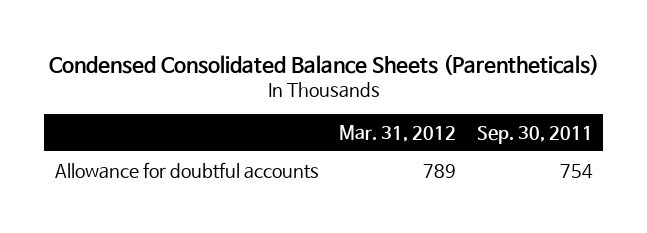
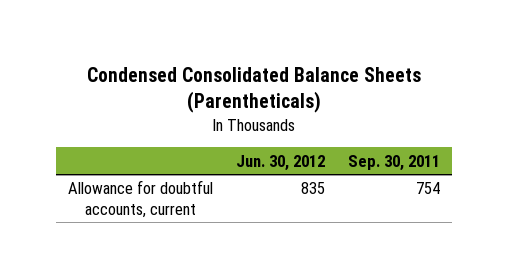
[339,124,457,142] Mar. 31, 2012 -> none
none -> [235,154,325,171] Jun. 30, 2012
[54,161,319,179] Allowance for doubtful accounts -> [67,180,213,218] Allowance for doubtful accounts, current

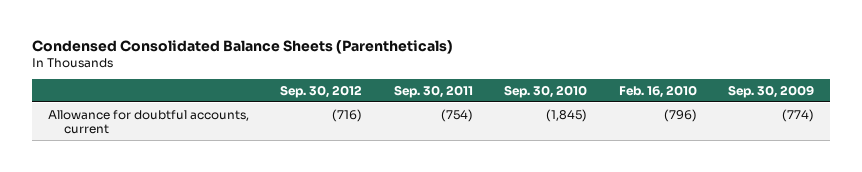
[235,154,325,171] Jun. 30, 2012 -> none
none -> [280,84,363,98] Sep. 30, 2012
none -> [504,84,588,98] Sep. 30, 2010
none -> [618,84,697,98] Feb. 16, 2010
none -> [728,84,815,98] Sep. 30, 2009
[416,182,441,195] 754 -> [440,108,473,122] (754)

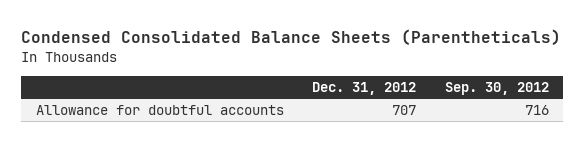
[393,84,473,98] Sep. 30, 2011 -> none
[504,84,588,98] Sep. 30, 2010 -> none
[618,84,697,98] Feb. 16, 2010 -> none
[728,84,815,98] Sep. 30, 2009 -> none
none -> [312,82,417,96] Dec. 31, 2012
[47,109,249,135] Allowance for doubtful accounts, current -> [35,105,284,116] Allowance for doubtful accounts
[332,108,363,122] (716) -> [524,105,549,116] 716

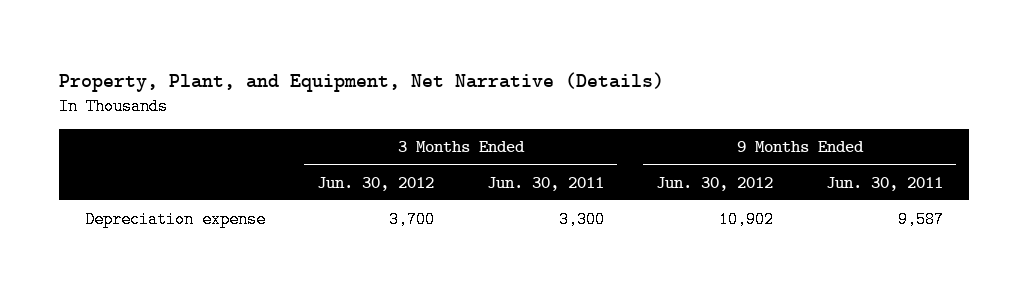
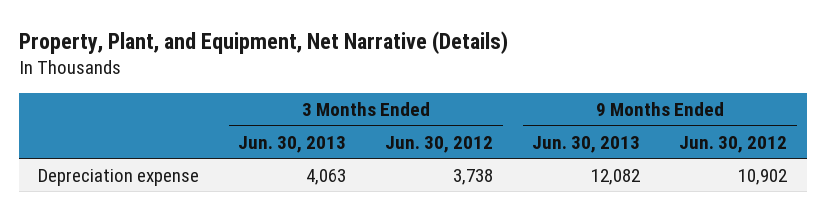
[486,176,604,191] Jun. 30, 2011 -> none
[825,176,943,191] Jun. 30, 2011 -> none
none -> [238,135,347,153] Jun. 30, 2013
none -> [532,135,641,153] Jun. 30, 2013
[389,211,436,229] 3,700 -> [453,168,494,185] 3,738

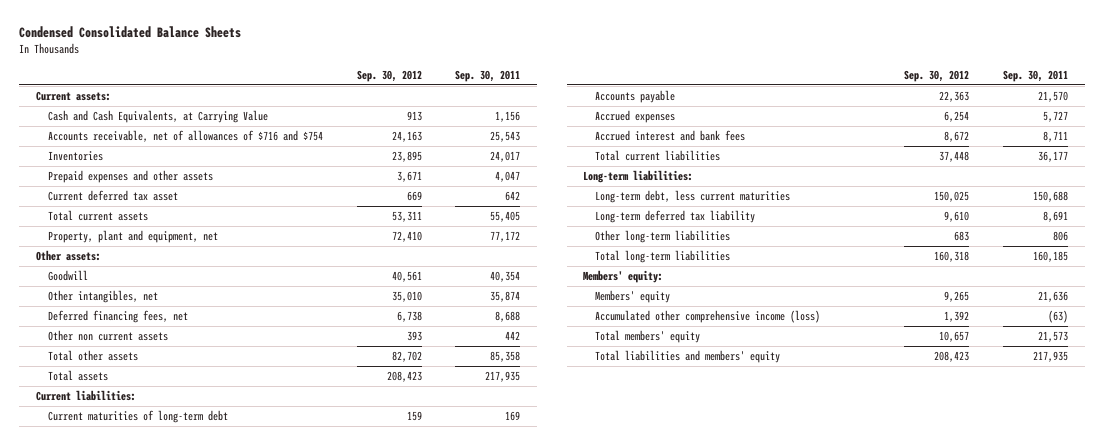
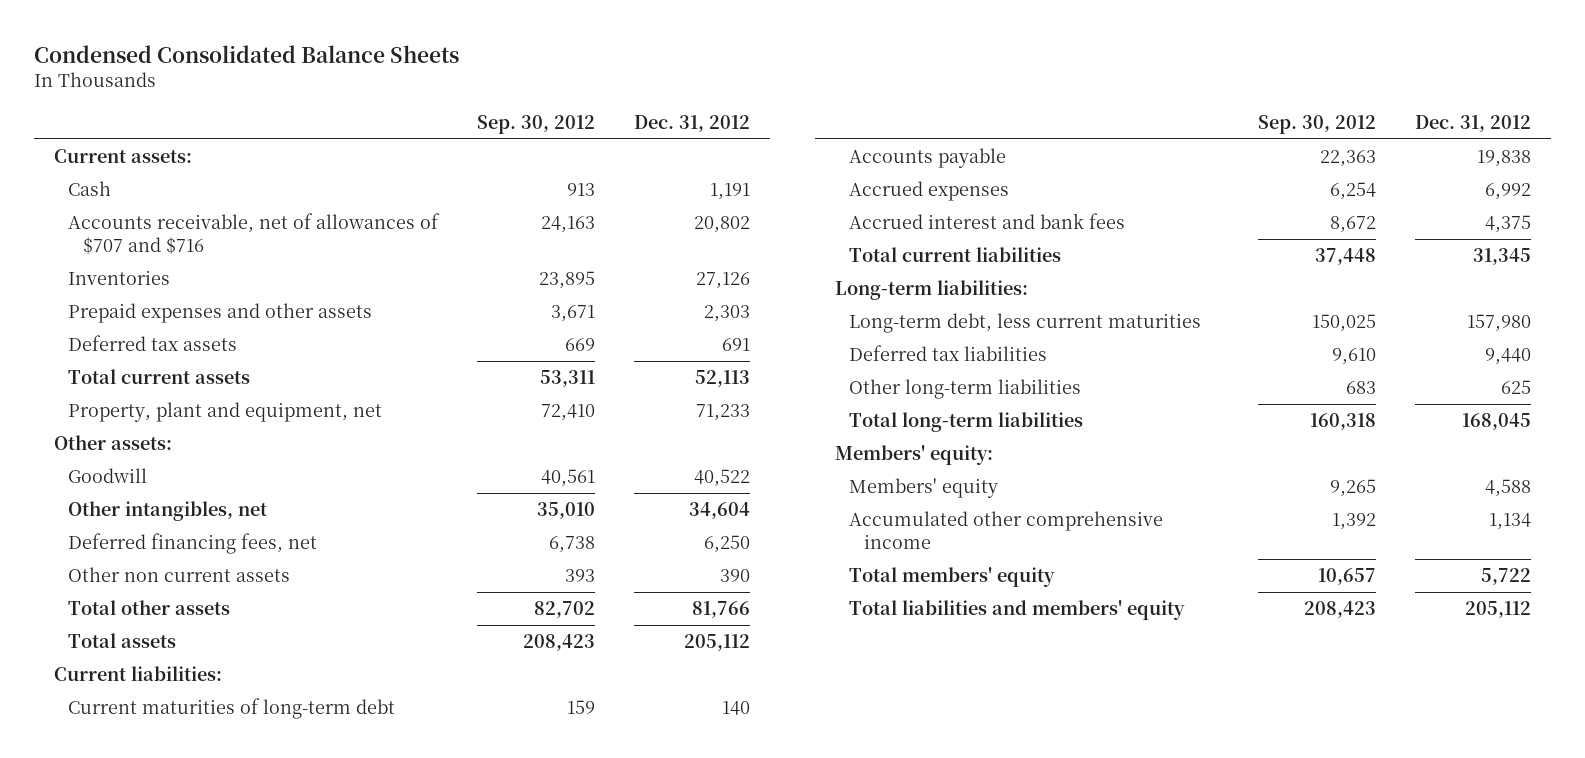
[455,69,521,82] Sep. 30, 2011 -> none
none -> [634,114,751,132] Dec. 31, 2012
[48,109,269,123] Cash and Cash Equivalents, at Carrying Value -> [68,181,112,197] Cash
[48,129,324,142] Accounts receivable, net of allowances of $716 and $754 -> [68,213,441,255] Accounts receivable, net of allowances of $707 and $716
[48,189,179,201] Current deferred tax asset -> [68,335,238,352] Deferred tax assets
[595,209,756,223] Long-term deferred tax liability -> [849,345,1048,362] Deferred tax liabilities
[595,309,821,323] Accumulated other comprehensive income (loss) -> [849,511,1164,550] Accumulated other comprehensive income

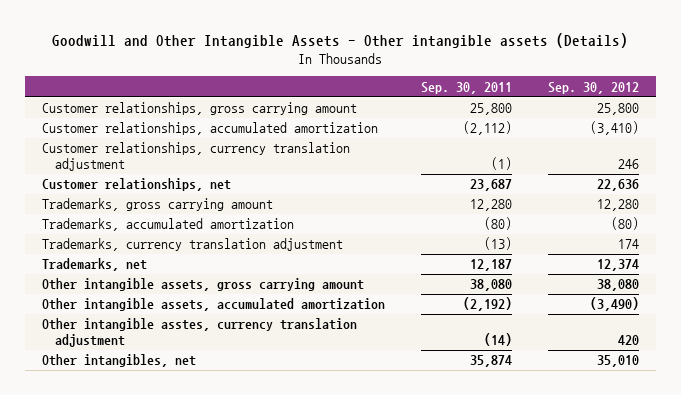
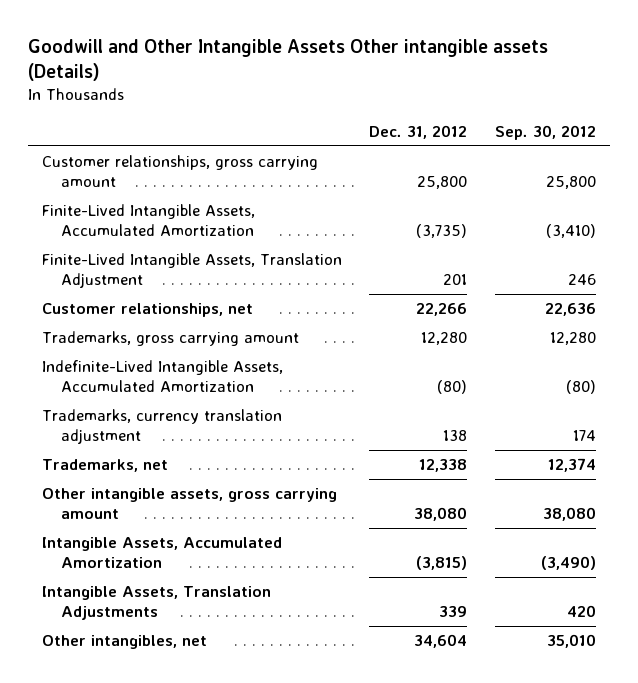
[52,33,629,49] Goodwill and Other Intangible Assets - Other intangible assets (Details) -> [27,38,548,82] Goodwill and Other Intangible Assets Other intangible assets (Details)
[420,81,512,94] Sep. 30, 2011 -> none
none -> [369,124,468,139] Dec. 31, 2012
[42,122,379,136] Customer relationships, accumulated amortization -> [41,204,255,236] Finite-Lived Intangible Assets, Accumulated Amortization
[42,142,351,171] Customer relationships, currency translation adjustment -> [41,253,342,288] Finite-Lived Intangible Assets, Translation Adjustment
[42,218,295,232] Trademarks, accumulated amortization -> [41,360,283,392] Indefinite-Lived Intangible Assets, Accumulated Amortization
[42,318,358,347] Other intangible asstes, currency translation adjustment -> none
[42,298,386,312] Other intangible assets, accumulated amortization -> [41,537,282,568] Intangible Assets, Accumulated Amortization
none -> [41,586,271,620] Intangible Assets, Translation Adjustments

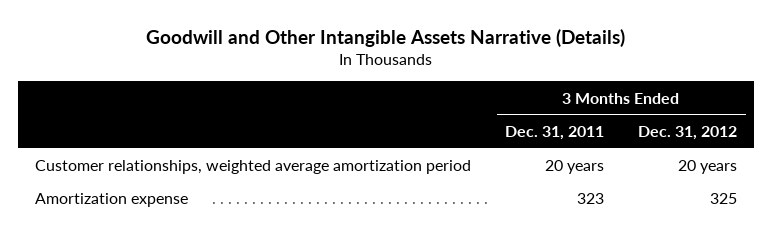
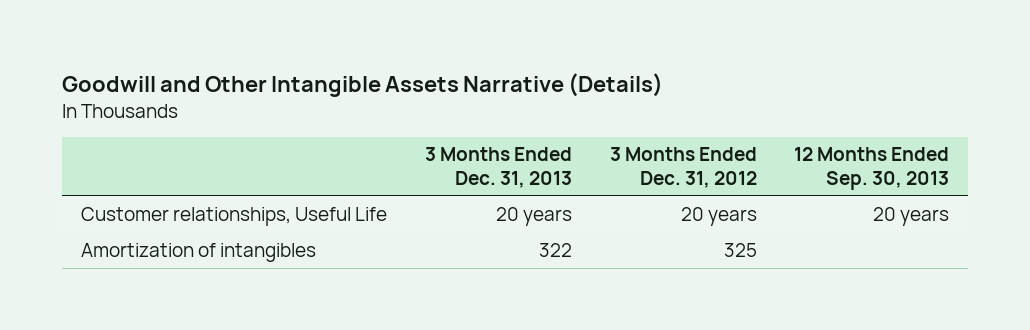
[505,126,605,141] Dec. 31, 2011 -> none
none -> [424,147,572,188] 3 Months Ended Dec. 31, 2013
none -> [794,147,950,190] 12 Months Ended Sep. 30, 2013
[35,160,472,175] Customer relationships, weighted average amortization period -> [81,206,388,226] Customer relationships, Useful Life
[35,193,189,208] Amortization expense -> [81,242,317,262] Amortization of intangibles

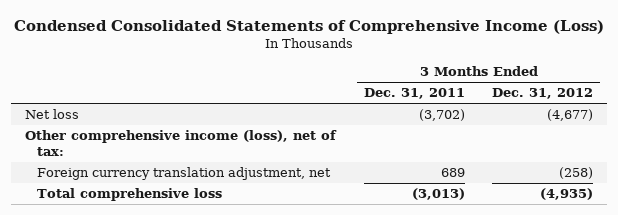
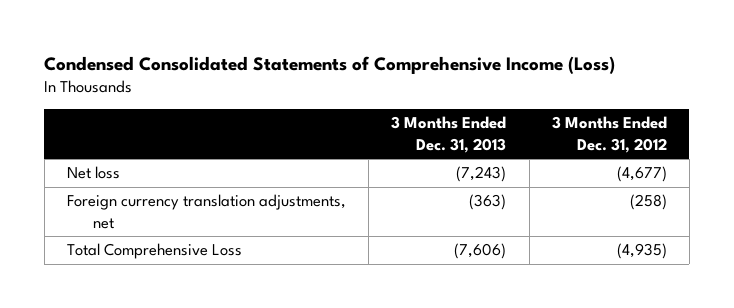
[363,88,465,100] Dec. 31, 2011 -> none
none -> [391,116,507,153] 3 Months Ended Dec. 31, 2013
[24,130,337,157] Other comprehensive income (loss), net of tax: -> none
[36,167,331,181] Foreign currency translation adjustment, net -> [66,194,346,229] Foreign currency translation adjustments, net
[36,188,222,202] Total comprehensive loss -> [66,243,242,260] Total Comprehensive Loss

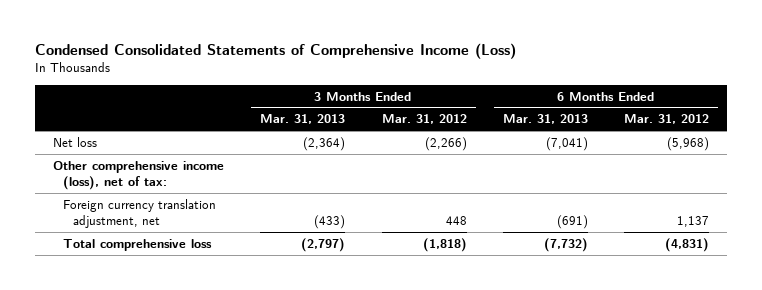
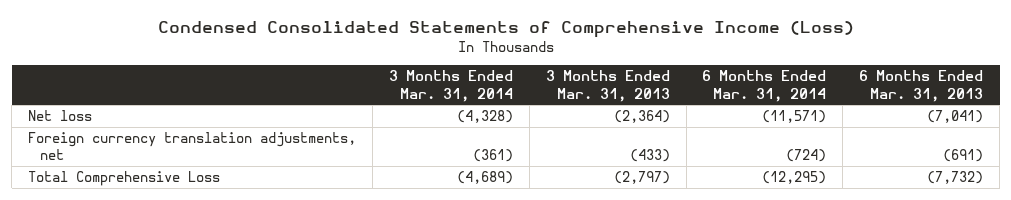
[381,114,467,125] Mar. 31, 2012 -> none
[624,114,710,125] Mar. 31, 2012 -> none
none -> [388,70,513,102] 3 Months Ended Mar. 31, 2014
none -> [702,70,827,102] 6 Months Ended Mar. 31, 2014
[52,160,224,190] Other comprehensive income (loss), net of tax: -> none
[62,198,216,228] Foreign currency translation adjustment, net -> [28,131,357,161] Foreign currency translation adjustments, net
[62,238,212,251] Total comprehensive loss -> [28,170,221,186] Total Comprehensive Loss

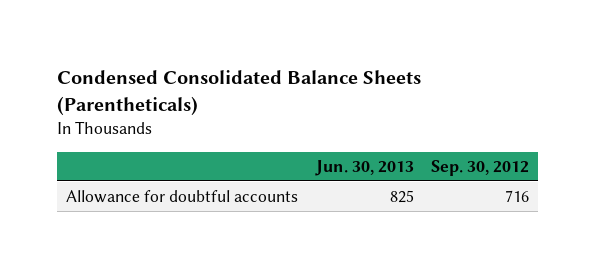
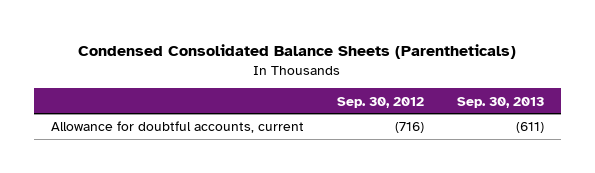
[314,159,414,176] Jun. 30, 2013 -> none
none -> [457,96,545,108] Sep. 30, 2013
[66,190,299,204] Allowance for doubtful accounts -> [50,121,304,134] Allowance for doubtful accounts, current
[505,190,530,203] 716 -> [394,122,424,134] (716)

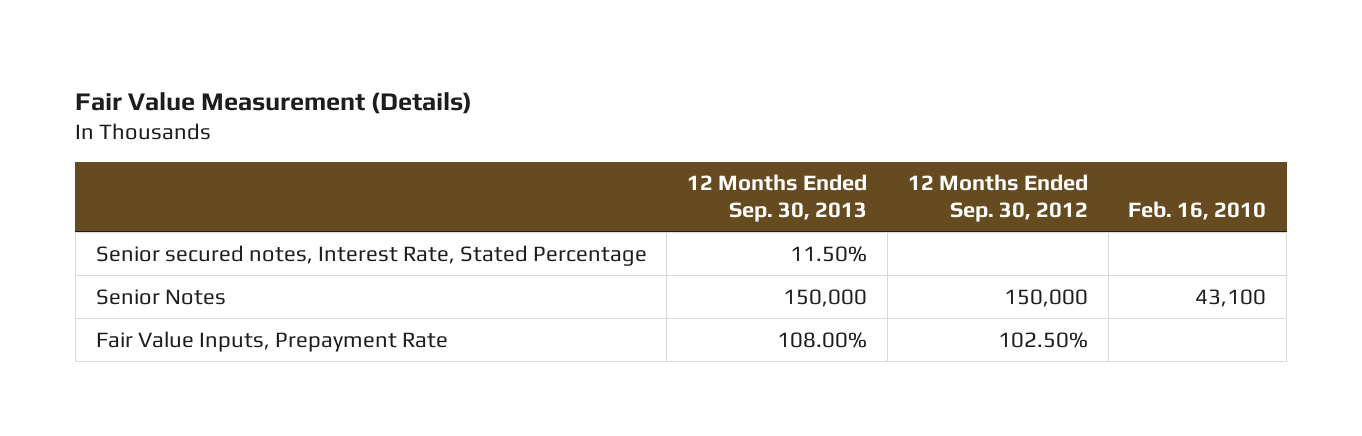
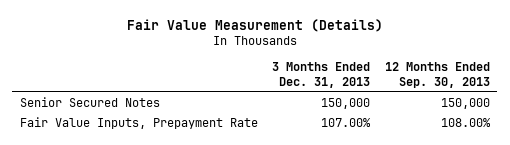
[907,174,1088,222] 12 Months Ended Sep. 30, 2012 -> none
[1128,200,1267,220] Feb. 16, 2010 -> none
none -> [272,62,371,88] 3 Months Ended Dec. 31, 2013
[95,244,647,266] Senior secured notes, Interest Rate, Stated Percentage -> none
[95,288,226,305] Senior Notes -> [19,97,160,108] Senior Secured Notes

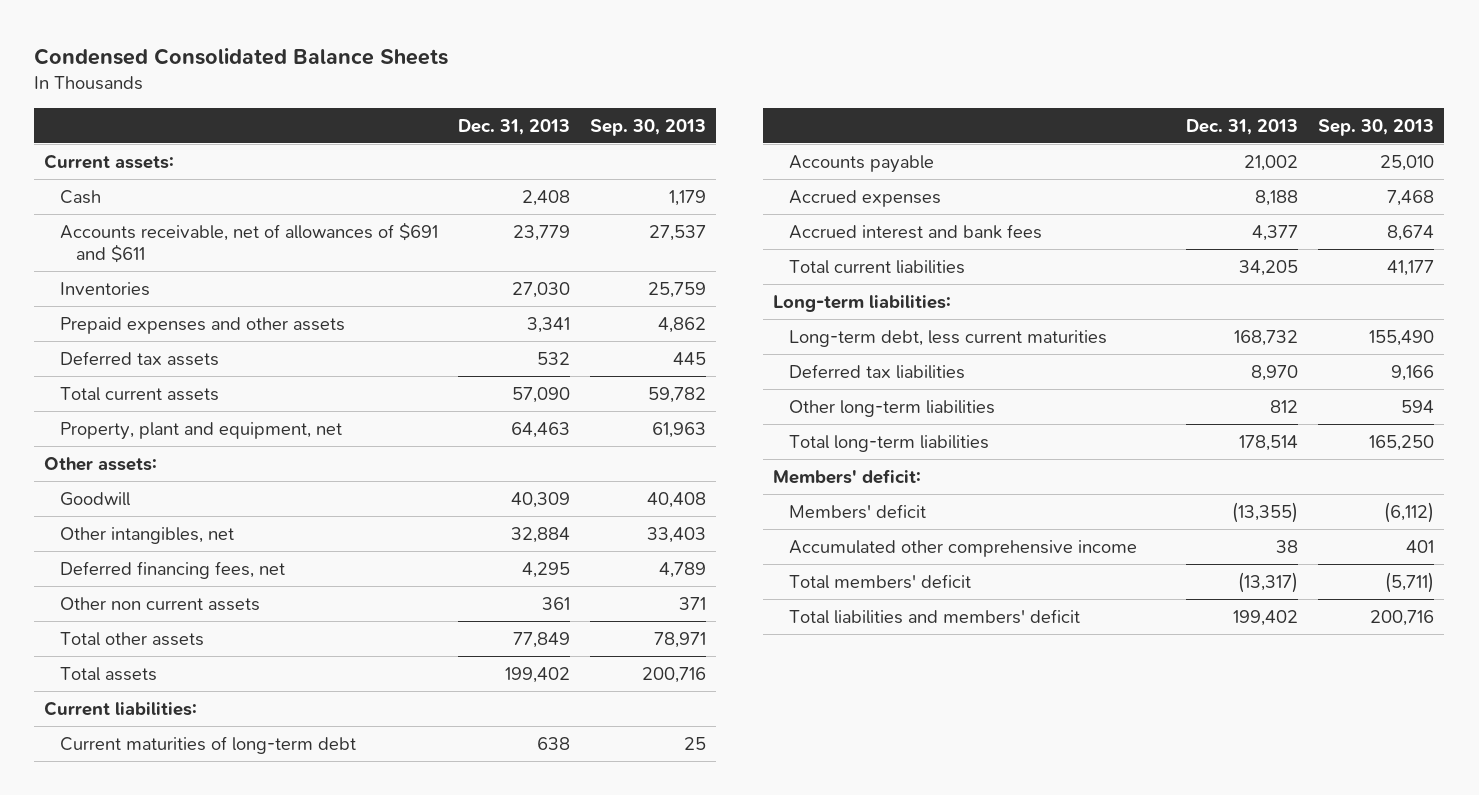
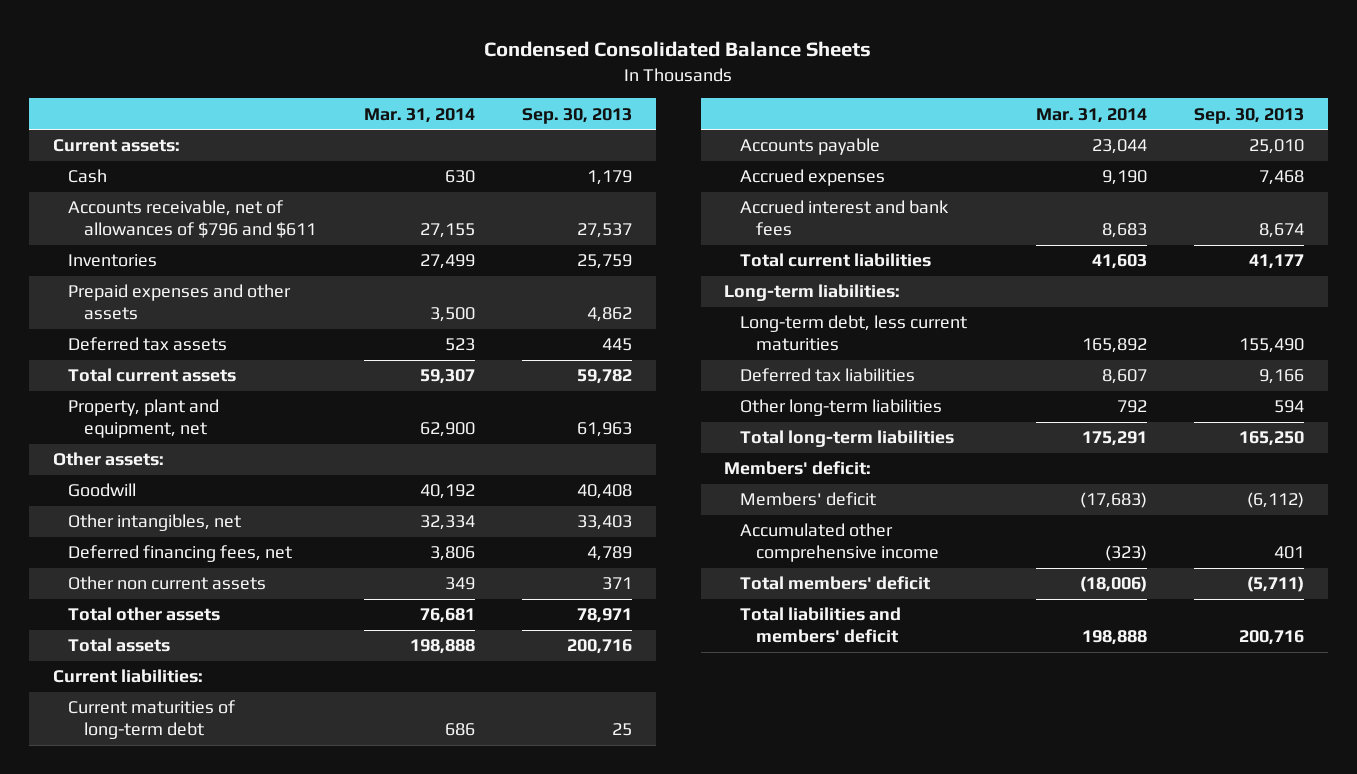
[458,118,571,135] Dec. 31, 2013 -> none
none -> [363,107,475,123] Mar. 31, 2014
[60,221,439,263] Accounts receivable, net of allowances of $691 and $611 -> [68,200,317,239] Accounts receivable, net of allowances of $796 and $611

